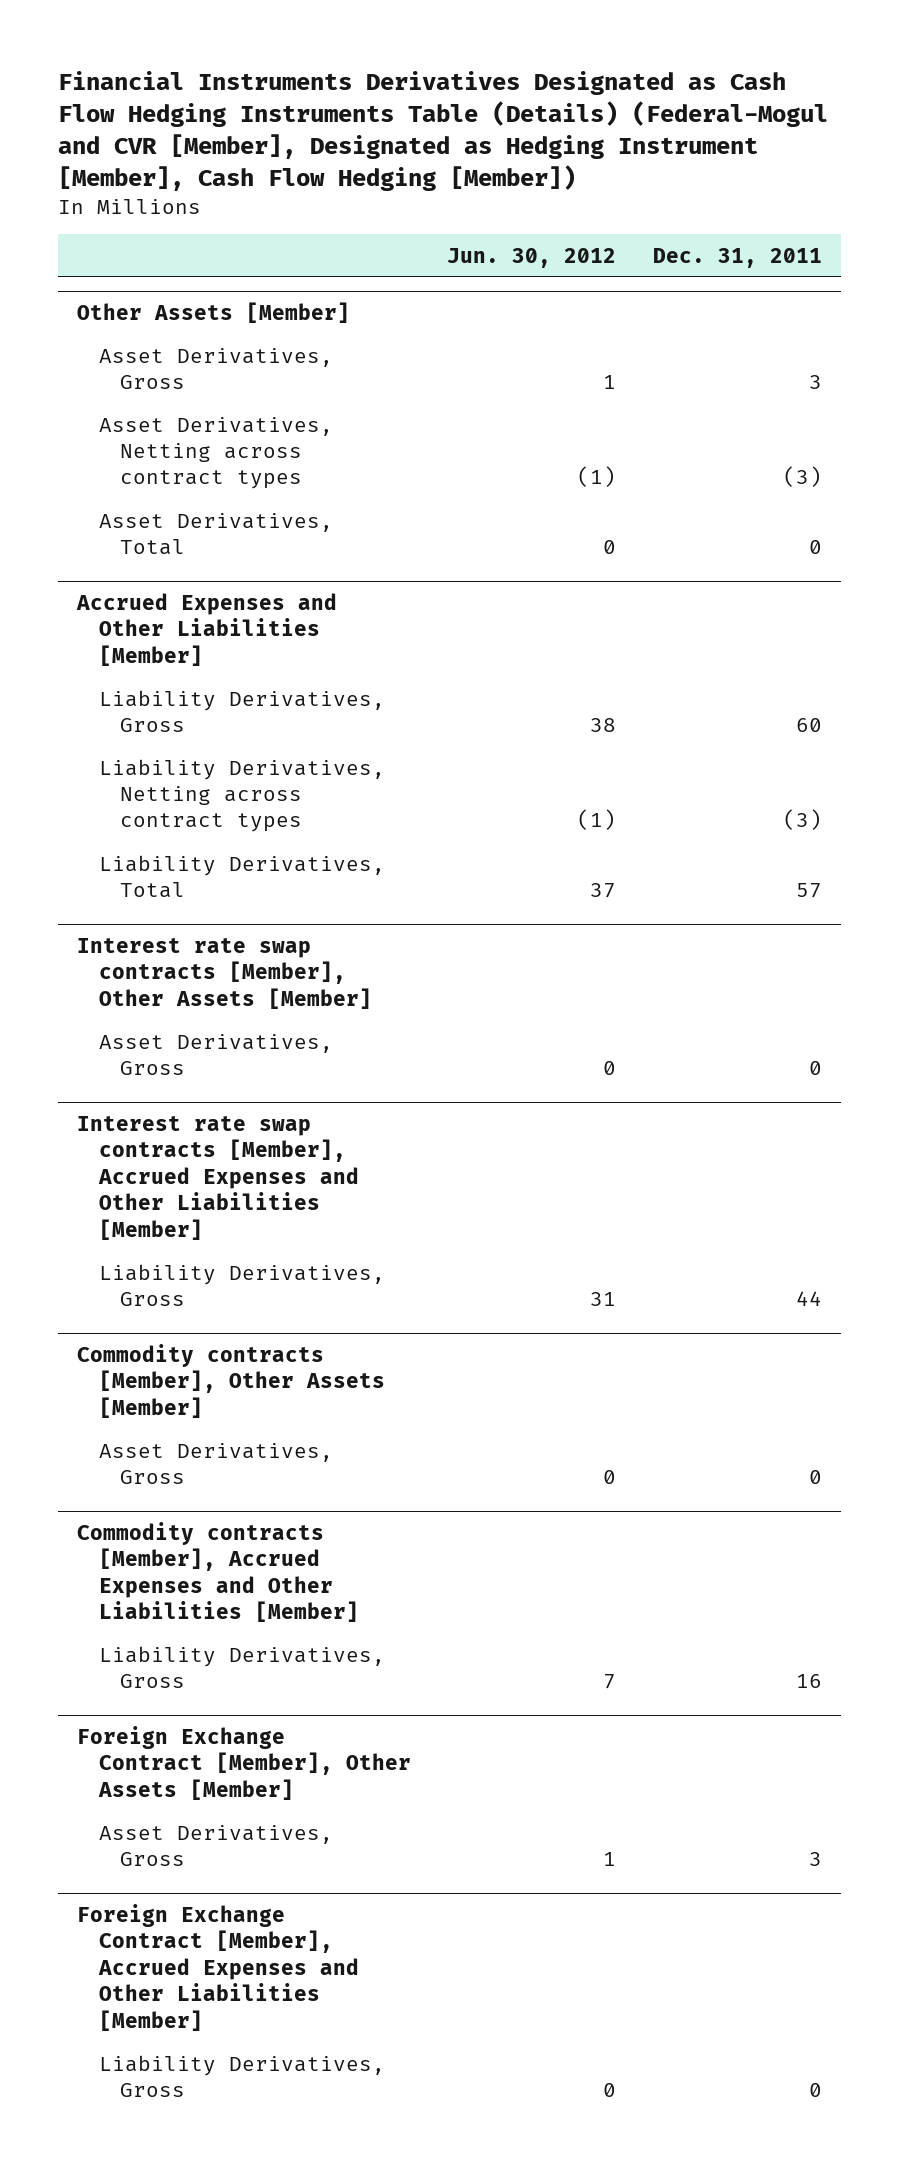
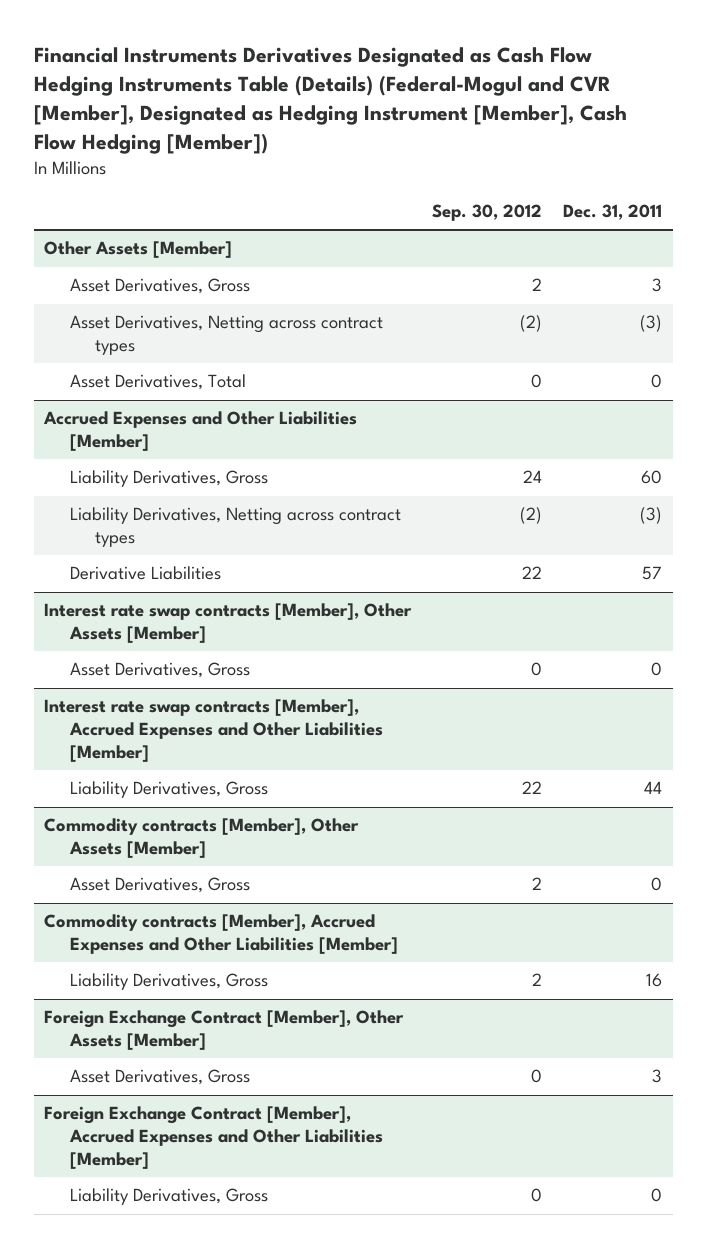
[447,247,617,268] Jun. 30, 2012 -> none
none -> [432,204,543,222] Sep. 30, 2012
[98,854,385,899] Liability Derivatives, Total -> [69,566,221,581] Derivative Liabilities

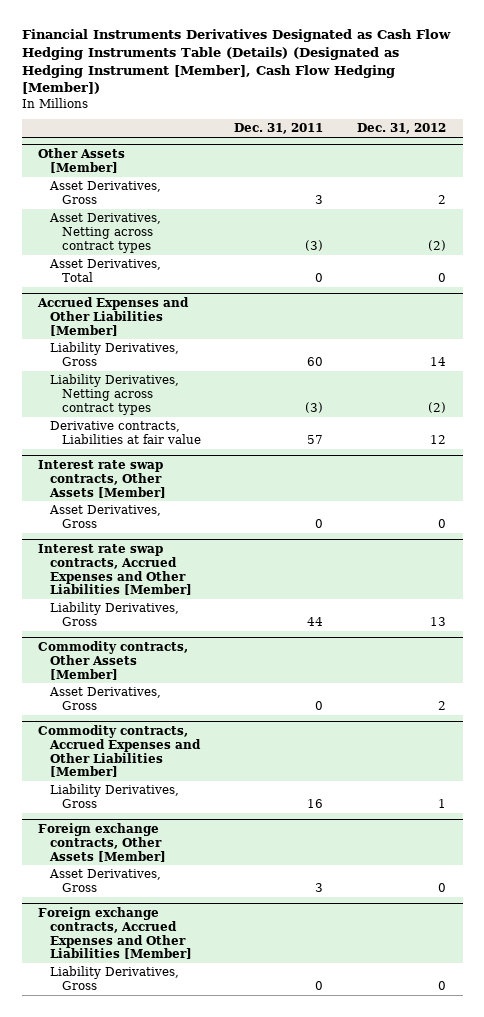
[33,47,627,155] Financial Instruments Derivatives Designated as Cash Flow Hedging Instruments Table (Details) (Federal-Mogul and CVR [Member], Designated as Hedging Instrument [Member], Cash Flow Hedging [Member]) -> [21,29,451,95] Financial Instruments Derivatives Designated as Cash Flow Hedging Instruments Table (Details) (Designated as Hedging Instrument [Member], Cash Flow Hedging [Member])
[432,204,543,222] Sep. 30, 2012 -> none
none -> [356,123,446,135] Dec. 31, 2012
[69,566,221,581] Derivative Liabilities -> [50,421,201,444] Derivative contracts, Liabilities at fair value
[44,603,413,643] Interest rate swap contracts [Member], Other Assets [Member] -> [38,460,167,498] Interest rate swap contracts, Other Assets [Member]
[44,699,383,762] Interest rate swap contracts [Member], Accrued Expenses and Other Liabilities [Member] -> [38,544,193,596] Interest rate swap contracts, Accrued Expenses and Other Liabilities [Member]
[44,818,360,858] Commodity contracts [Member], Other Assets [Member] -> [38,641,189,680] Commodity contracts, Other Assets [Member]
[44,914,398,954] Commodity contracts [Member], Accrued Expenses and Other Liabilities [Member] -> [38,725,202,778] Commodity contracts, Accrued Expenses and Other Liabilities [Member]
[44,1010,405,1050] Foreign Exchange Contract [Member], Other Assets [Member] -> [38,823,167,862] Foreign exchange contracts, Other Assets [Member]
[44,1106,383,1169] Foreign Exchange Contract [Member], Accrued Expenses and Other Liabilities [Member] -> [38,907,193,960] Foreign exchange contracts, Accrued Expenses and Other Liabilities [Member]

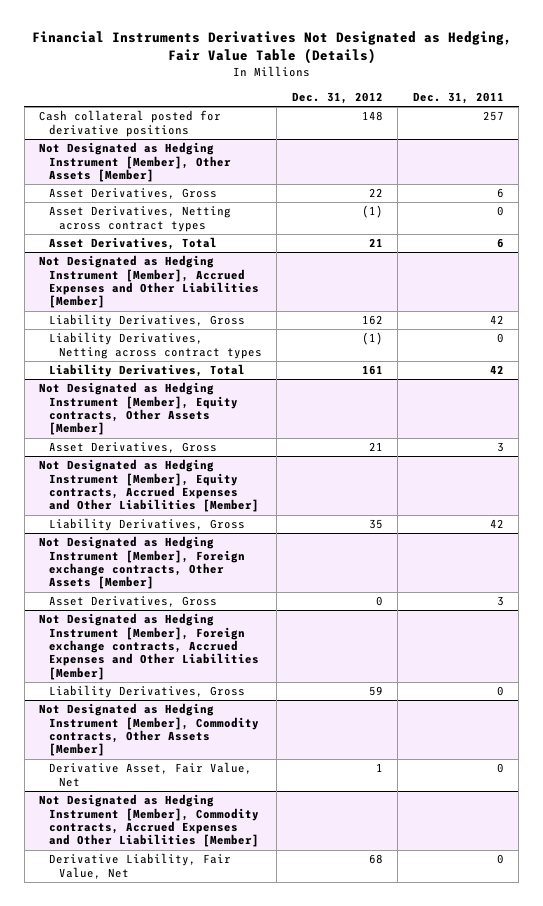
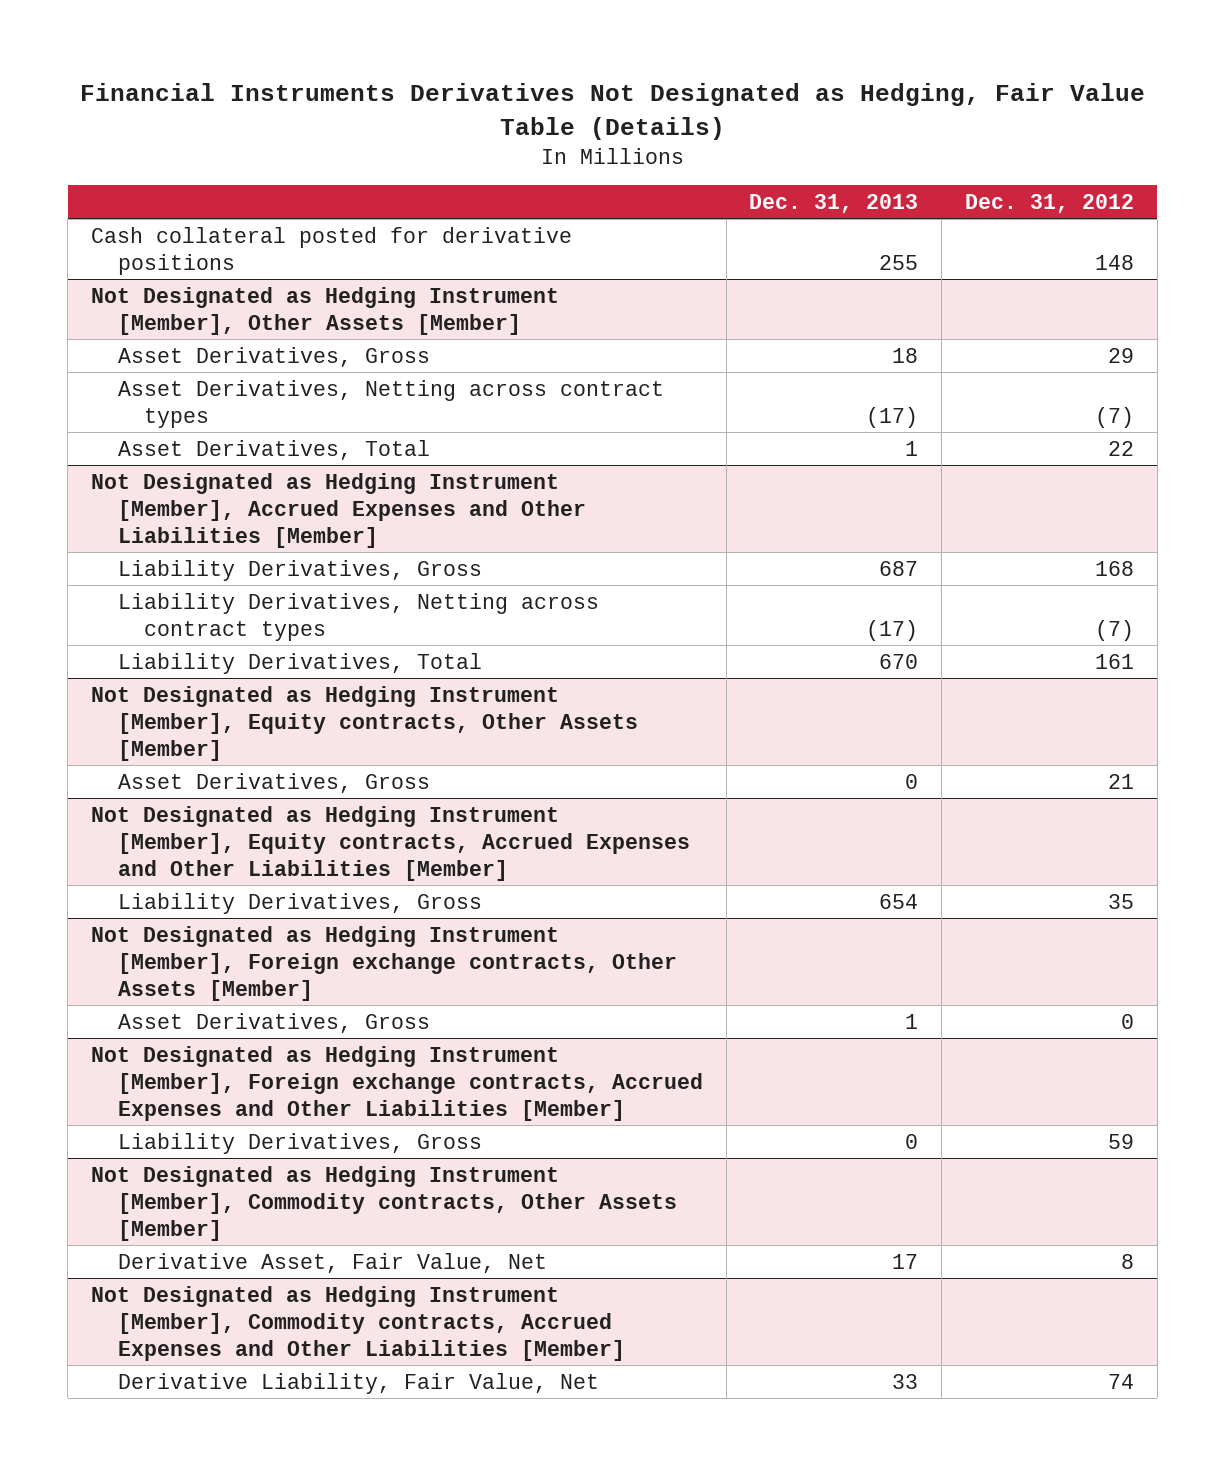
[412,91,504,104] Dec. 31, 2011 -> none
none -> [749,193,919,213] Dec. 31, 2013
[368,188,383,198] 22 -> [1108,347,1135,363] 29
[361,205,383,219] (1) -> [1095,406,1135,428] (7)
[368,238,383,248] 21 -> [1108,440,1135,456] 22
[361,315,383,326] 162 -> [1095,560,1135,576] 168
[361,332,383,346] (1) -> [1095,619,1135,641] (7)
[375,763,383,773] 1 -> [1121,1253,1135,1269] 8
[368,854,383,865] 68 -> [1108,1373,1135,1389] 74

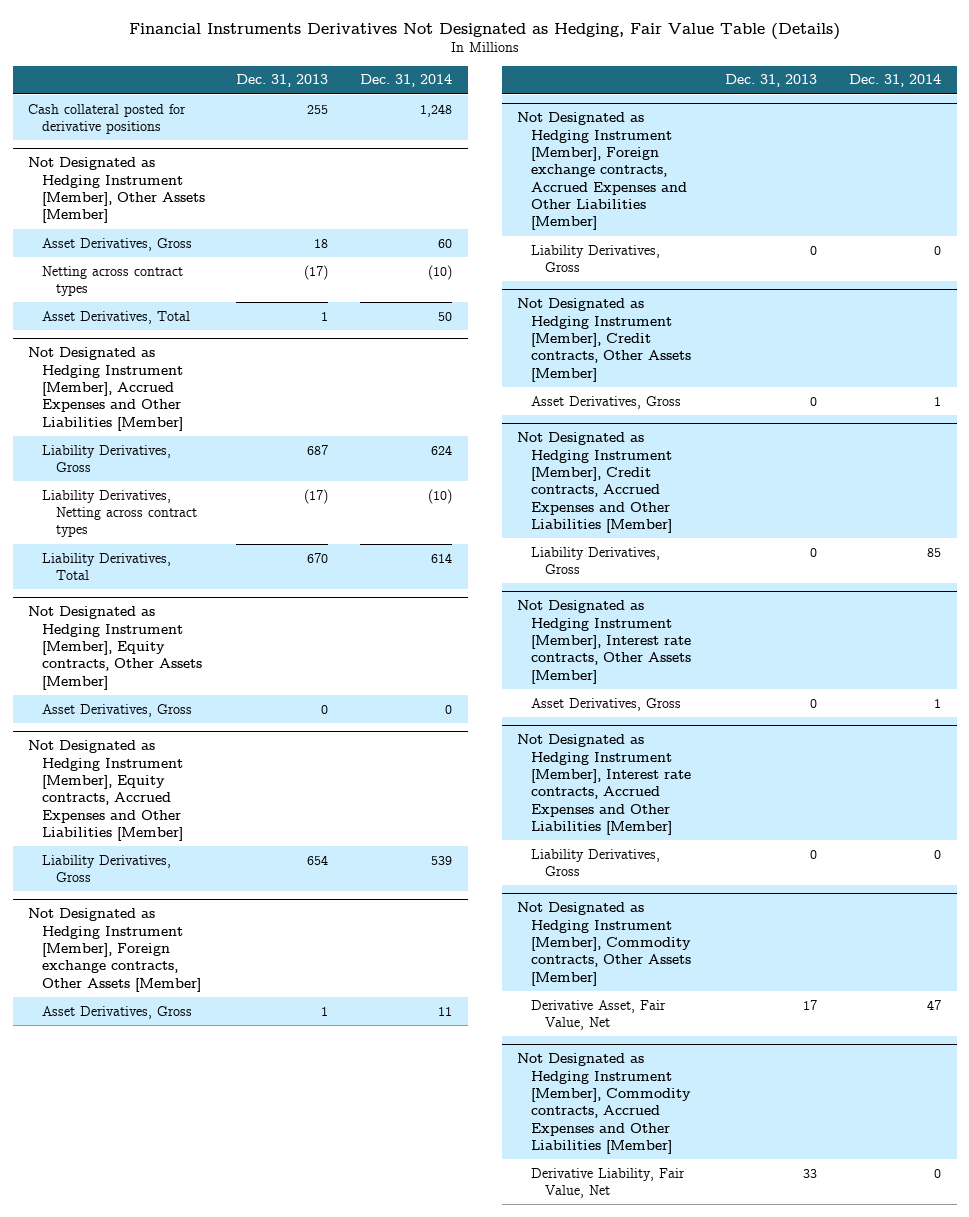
[965,193,1135,213] Dec. 31, 2012 -> none
none -> [359,74,452,88] Dec. 31, 2014
[117,379,664,428] Asset Derivatives, Netting across contract types -> [41,265,183,297] Netting across contract types
none -> [517,298,691,382] Not Designated as Hedging Instrument [Member], Credit contracts, Other Assets [Member]
none -> [530,395,681,409] Asset Derivatives, Gross
none -> [517,432,672,533] Not Designated as Hedging Instrument [Member], Credit contracts, Accrued Expenses and Other Liabilities [Member]
none -> [530,546,660,575] Liability Derivatives, Gross
none -> [517,600,691,684] Not Designated as Hedging Instrument [Member], Interest rate contracts, Other Assets [Member]
none -> [530,697,681,711] Asset Derivatives, Gross
none -> [517,734,691,835] Not Designated as Hedging Instrument [Member], Interest rate contracts, Accrued Expenses and Other Liabilities [Member]
none -> [530,848,660,877] Liability Derivatives, Gross

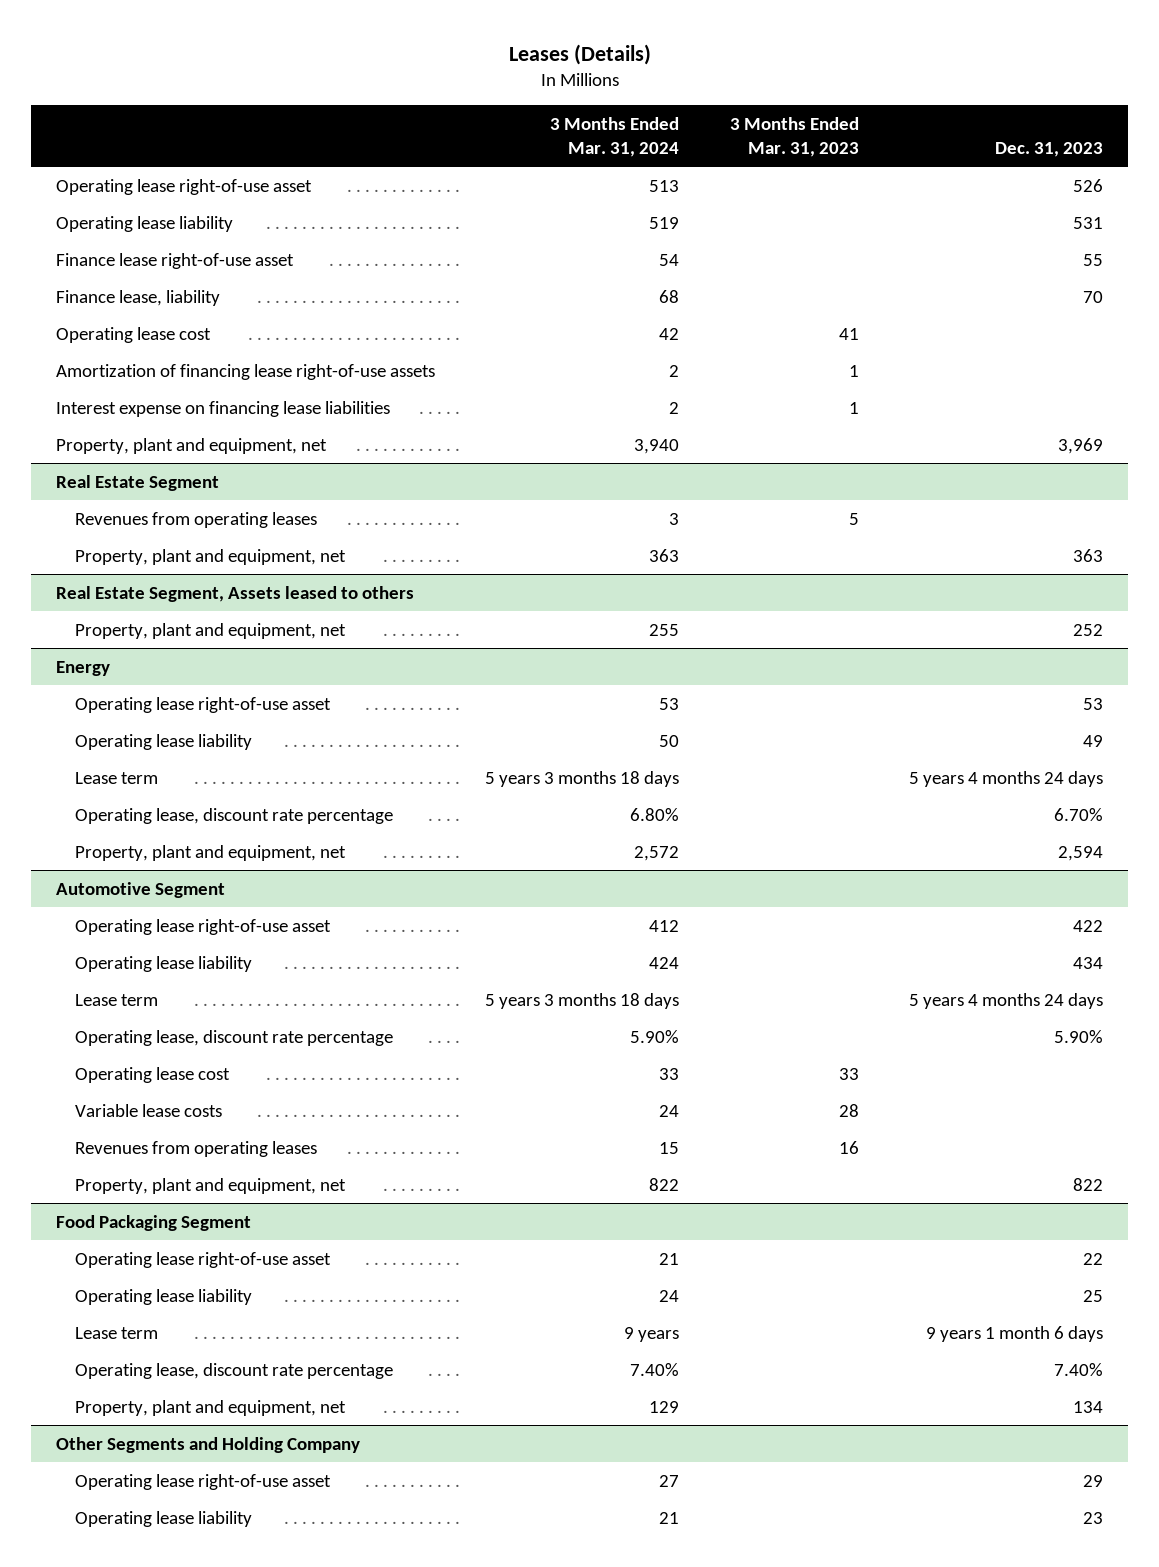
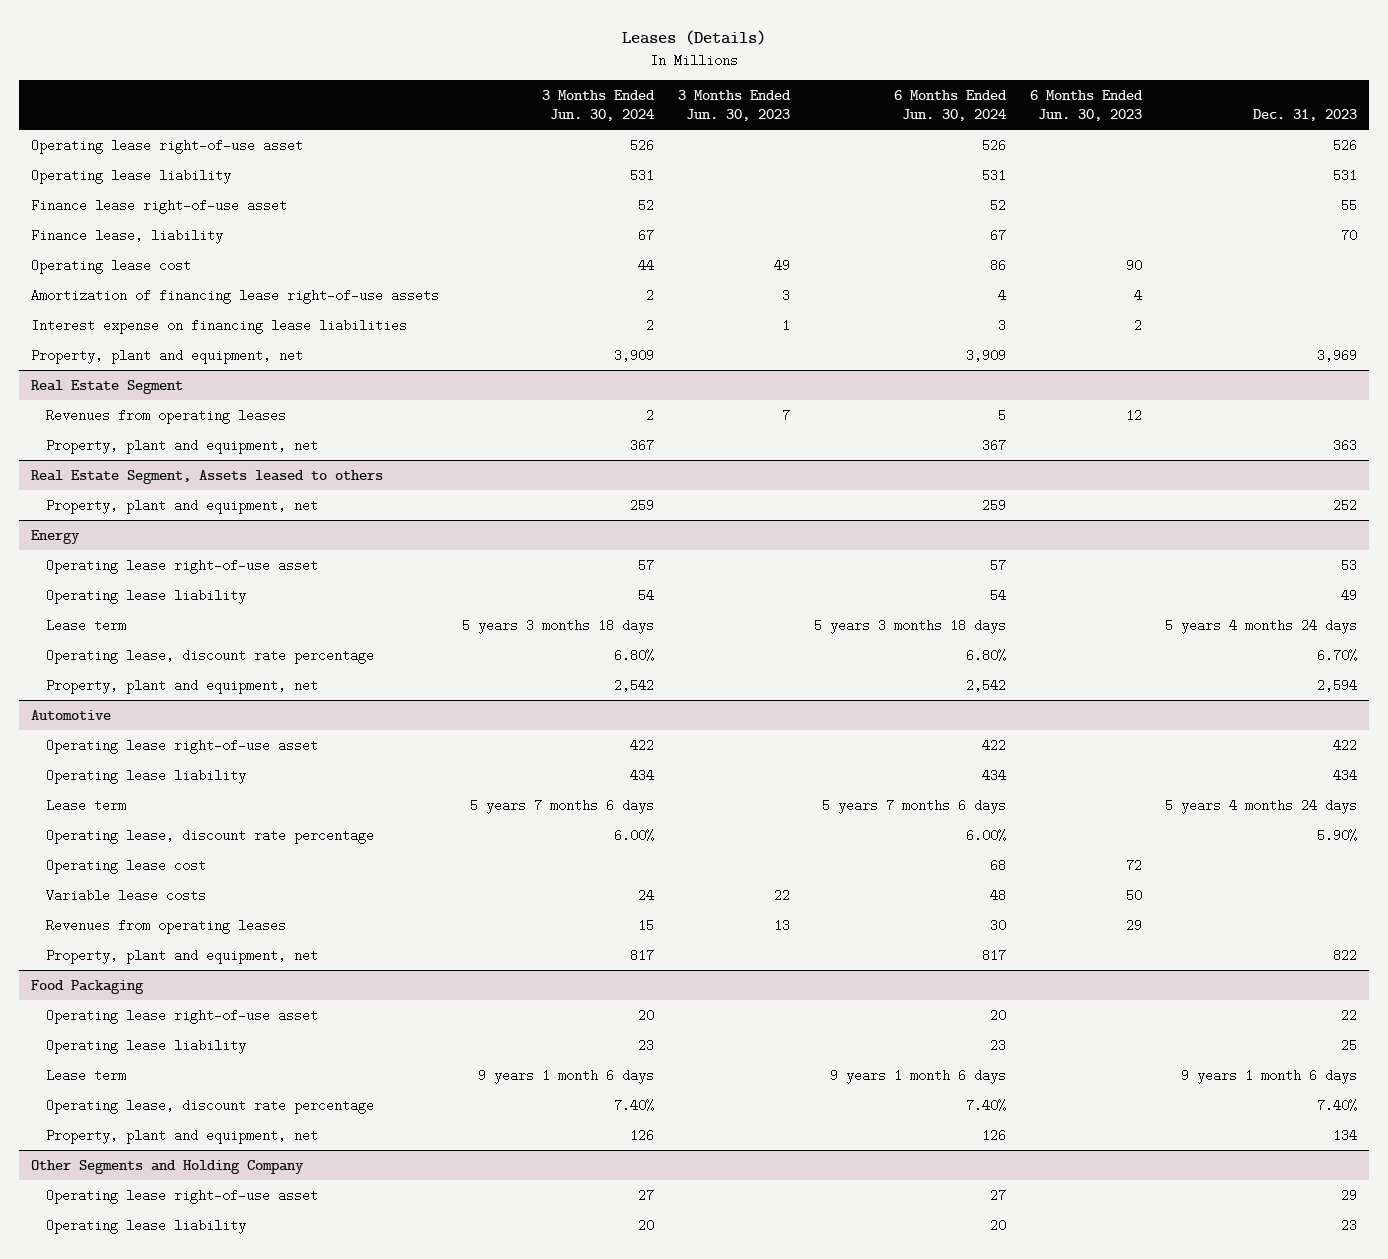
[550,117,680,157] 3 Months Ended Mar. 31, 2024 -> none
[729,117,859,157] 3 Months Ended Mar. 31, 2023 -> none
none -> [542,89,656,122] 3 Months Ended Jun. 30, 2024
none -> [678,89,792,122] 3 Months Ended Jun. 30, 2023
none -> [893,89,1007,122] 6 Months Ended Jun. 30, 2024
none -> [1029,89,1143,122] 6 Months Ended Jun. 30, 2023
[56,881,226,898] Automotive Segment -> [30,709,111,720] Automotive
[56,1214,252,1231] Food Packaging Segment -> [30,979,144,994] Food Packaging

